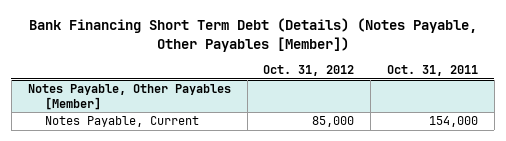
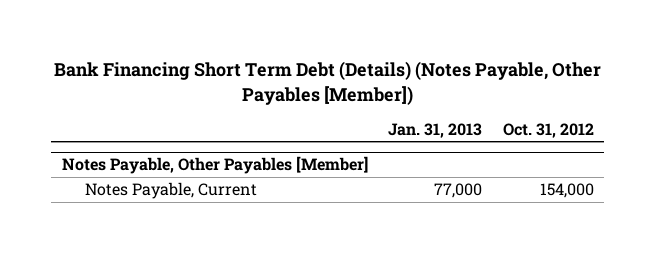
[386,65,478,77] Oct. 31, 2011 -> none
none -> [388,122,483,138] Jan. 31, 2013
[312,116,355,128] 85,000 -> [539,183,594,199] 154,000

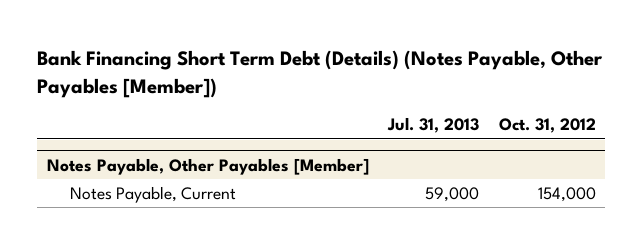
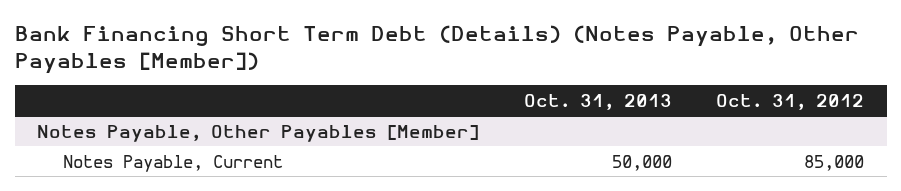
[387,117,480,134] Jul. 31, 2013 -> none
none -> [523,93,672,110] Oct. 31, 2013
[537,187,596,203] 154,000 -> [804,154,865,171] 85,000

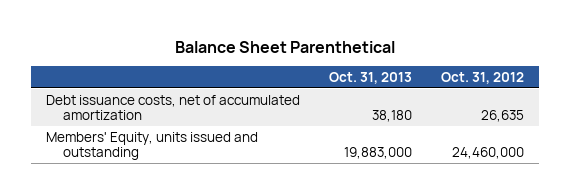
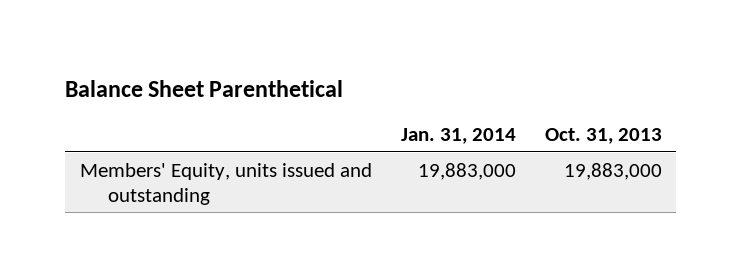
[441,72,525,85] Oct. 31, 2012 -> none
none -> [400,128,516,145] Jan. 31, 2014
[45,94,300,121] Debt issuance costs, net of accumulated amortization -> none

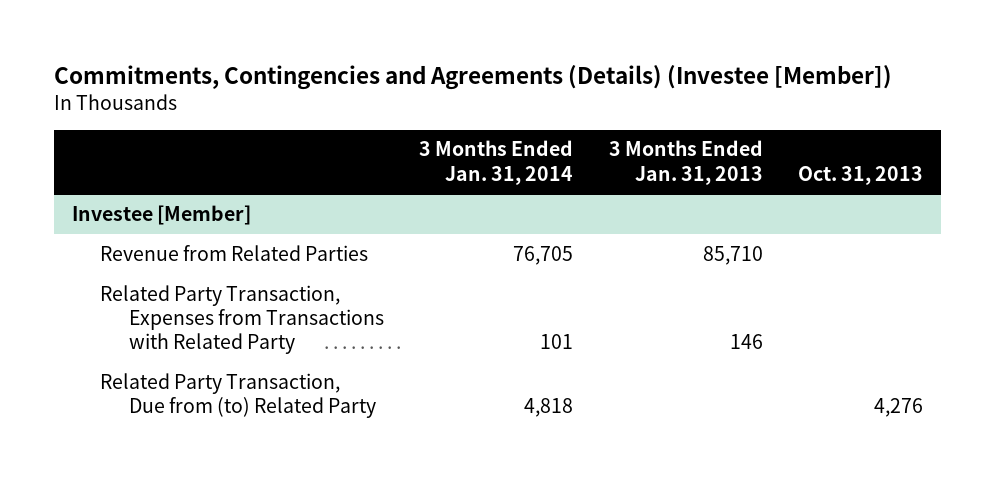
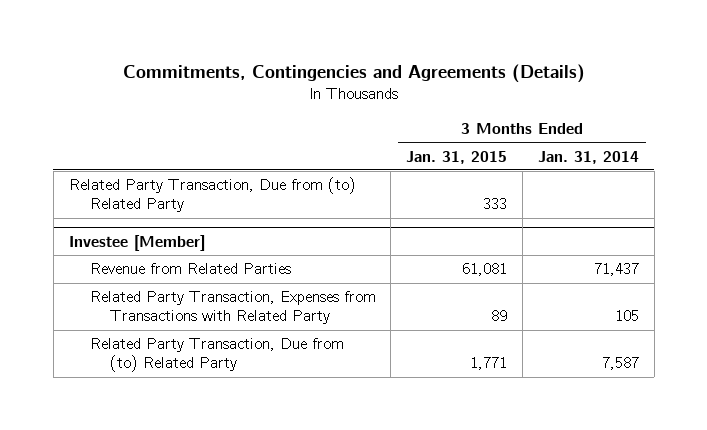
[53,64,892,90] Commitments, Contingencies and Agreements (Details) (Investee [Member]) -> [122,63,585,83] Commitments, Contingencies and Agreements (Details)
[608,140,763,185] 3 Months Ended Jan. 31, 2013 -> none
[798,165,924,185] Oct. 31, 2013 -> none
none -> [406,150,508,164] Jan. 31, 2015
none -> [68,177,356,213] Related Party Transaction, Due from (to) Related Party
[513,245,574,265] 76,705 -> [593,263,639,277] 71,437
[540,334,574,350] 101 -> [614,310,639,322] 105
[524,398,574,418] 4,818 -> [601,357,639,371] 7,587

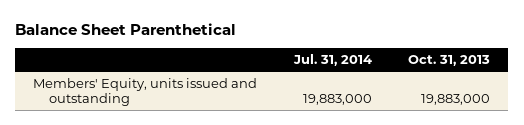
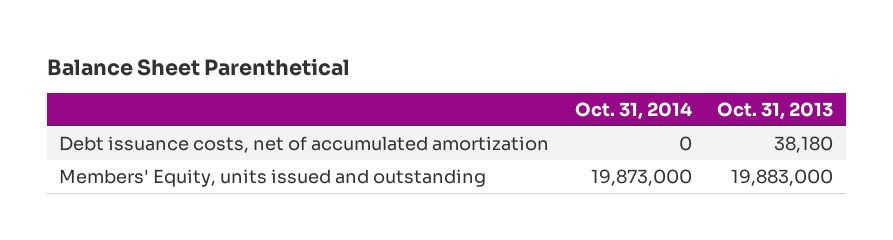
[292,54,372,67] Jul. 31, 2014 -> none
none -> [574,101,692,120] Oct. 31, 2014
none -> [59,135,550,153] Debt issuance costs, net of accumulated amortization

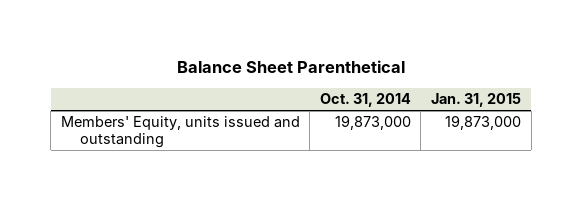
[717,101,834,120] Oct. 31, 2013 -> none
none -> [430,93,521,108] Jan. 31, 2015
[59,135,550,153] Debt issuance costs, net of accumulated amortization -> none

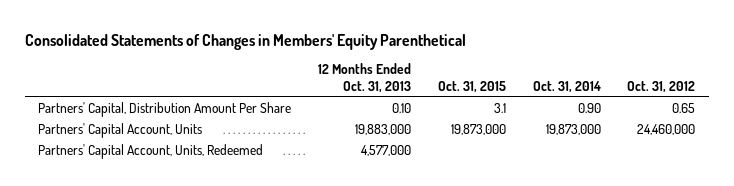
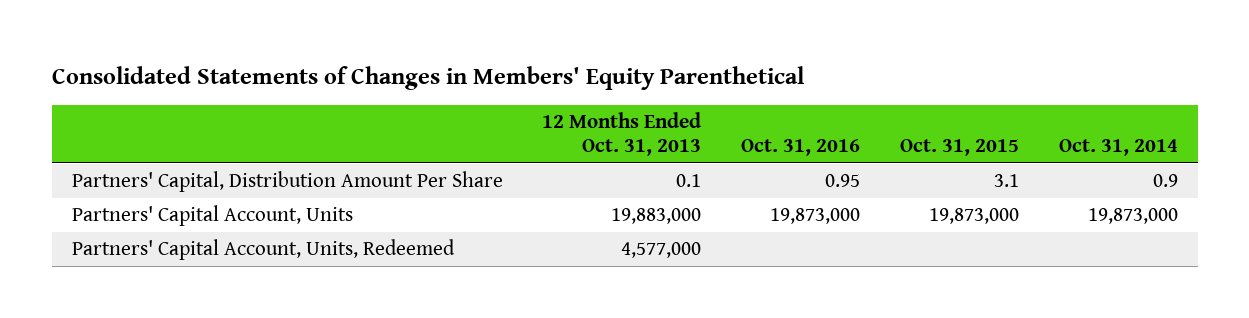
[627,80,696,93] Oct. 31, 2012 -> none
none -> [741,139,861,157] Oct. 31, 2016
[392,103,412,114] 0.10 -> [676,174,702,188] 0.1
[577,103,601,114] 0.90 -> [1152,174,1178,188] 0.9

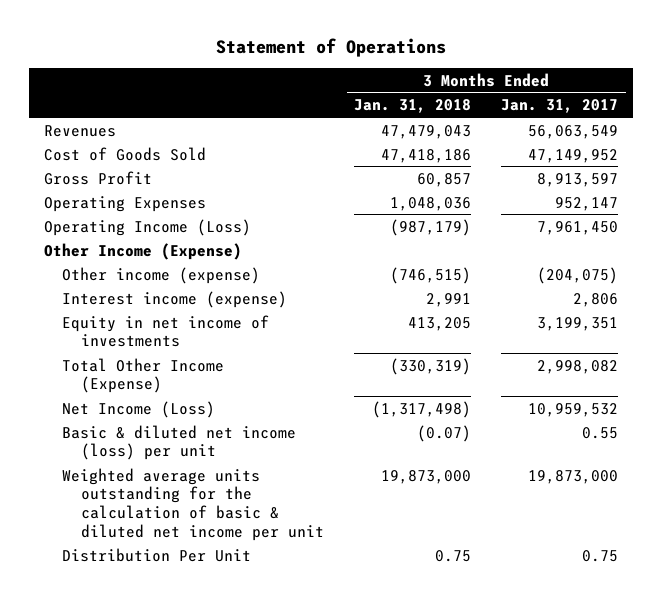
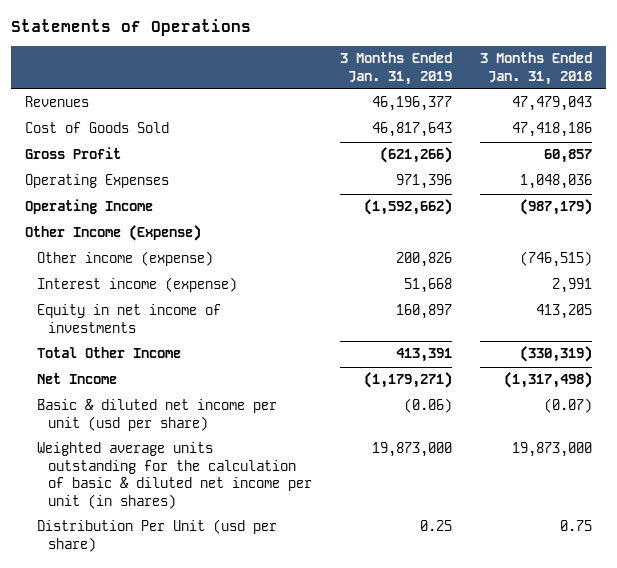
[215,37,446,57] Statement of Operations -> [11,19,252,37] Statements of Operations
[501,99,619,114] Jan. 31, 2017 -> none
none -> [339,52,452,85] 3 Months Ended Jan. 31, 2019
[43,218,251,236] Operating Income (Loss) -> [25,199,154,215] Operating Income
[62,357,225,394] Total Other Income (Expense) -> [36,347,181,359] Total Other Income
[62,400,216,418] Net Income (Loss) -> [36,373,117,385] Net Income
[62,424,297,461] Basic & diluted net income (loss) per unit -> [36,399,277,431] Basic & diluted net income per unit (usd per share)
[62,467,325,541] Weighted average units outstanding for the calculation of basic & diluted net income per unit -> [36,442,312,509] Weighted average units outstanding for the calculation of basic & diluted net income per unit (in shares)
[62,547,252,562] Distribution Per Unit -> [36,519,277,552] Distribution Per Unit (usd per share)

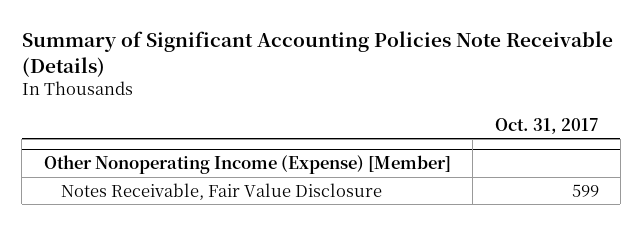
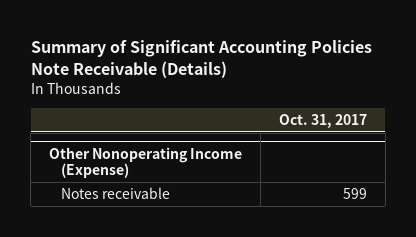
[43,154,451,174] Other Nonoperating Income (Expense) [Member] -> [49,146,243,179] Other Nonoperating Income (Expense)
[61,182,383,200] Notes Receivable, Fair Value Disclosure -> [60,187,170,200] Notes receivable

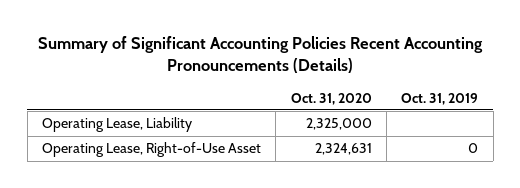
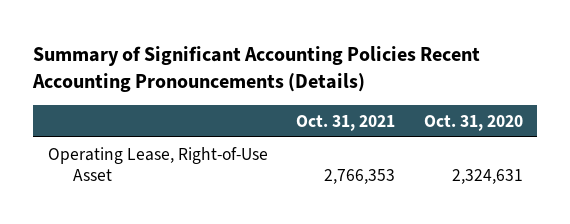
[401,92,479,105] Oct. 31, 2019 -> none
none -> [296,114,396,131] Oct. 31, 2021
[41,117,192,133] Operating Lease, Liability -> none

